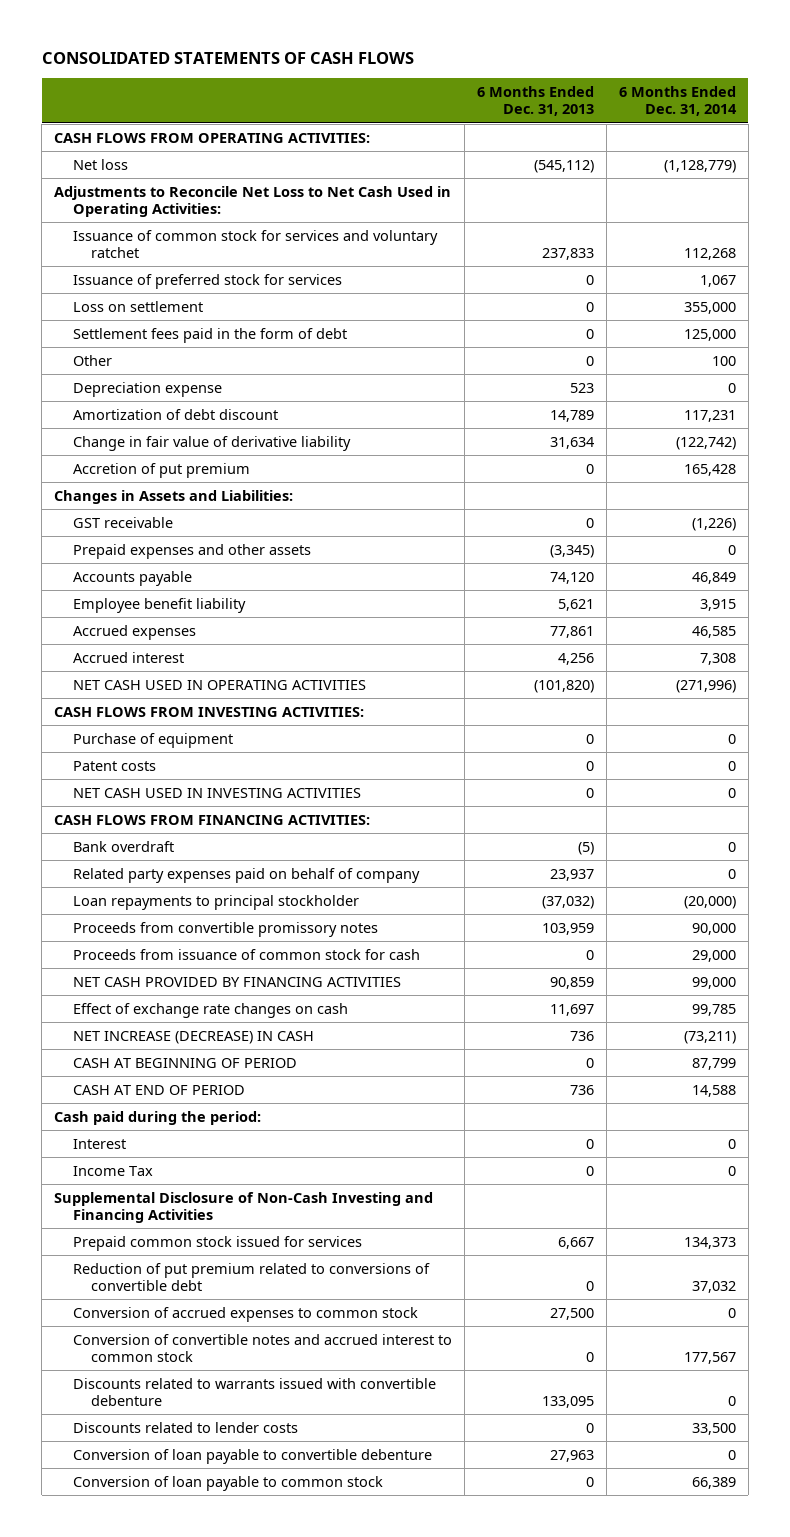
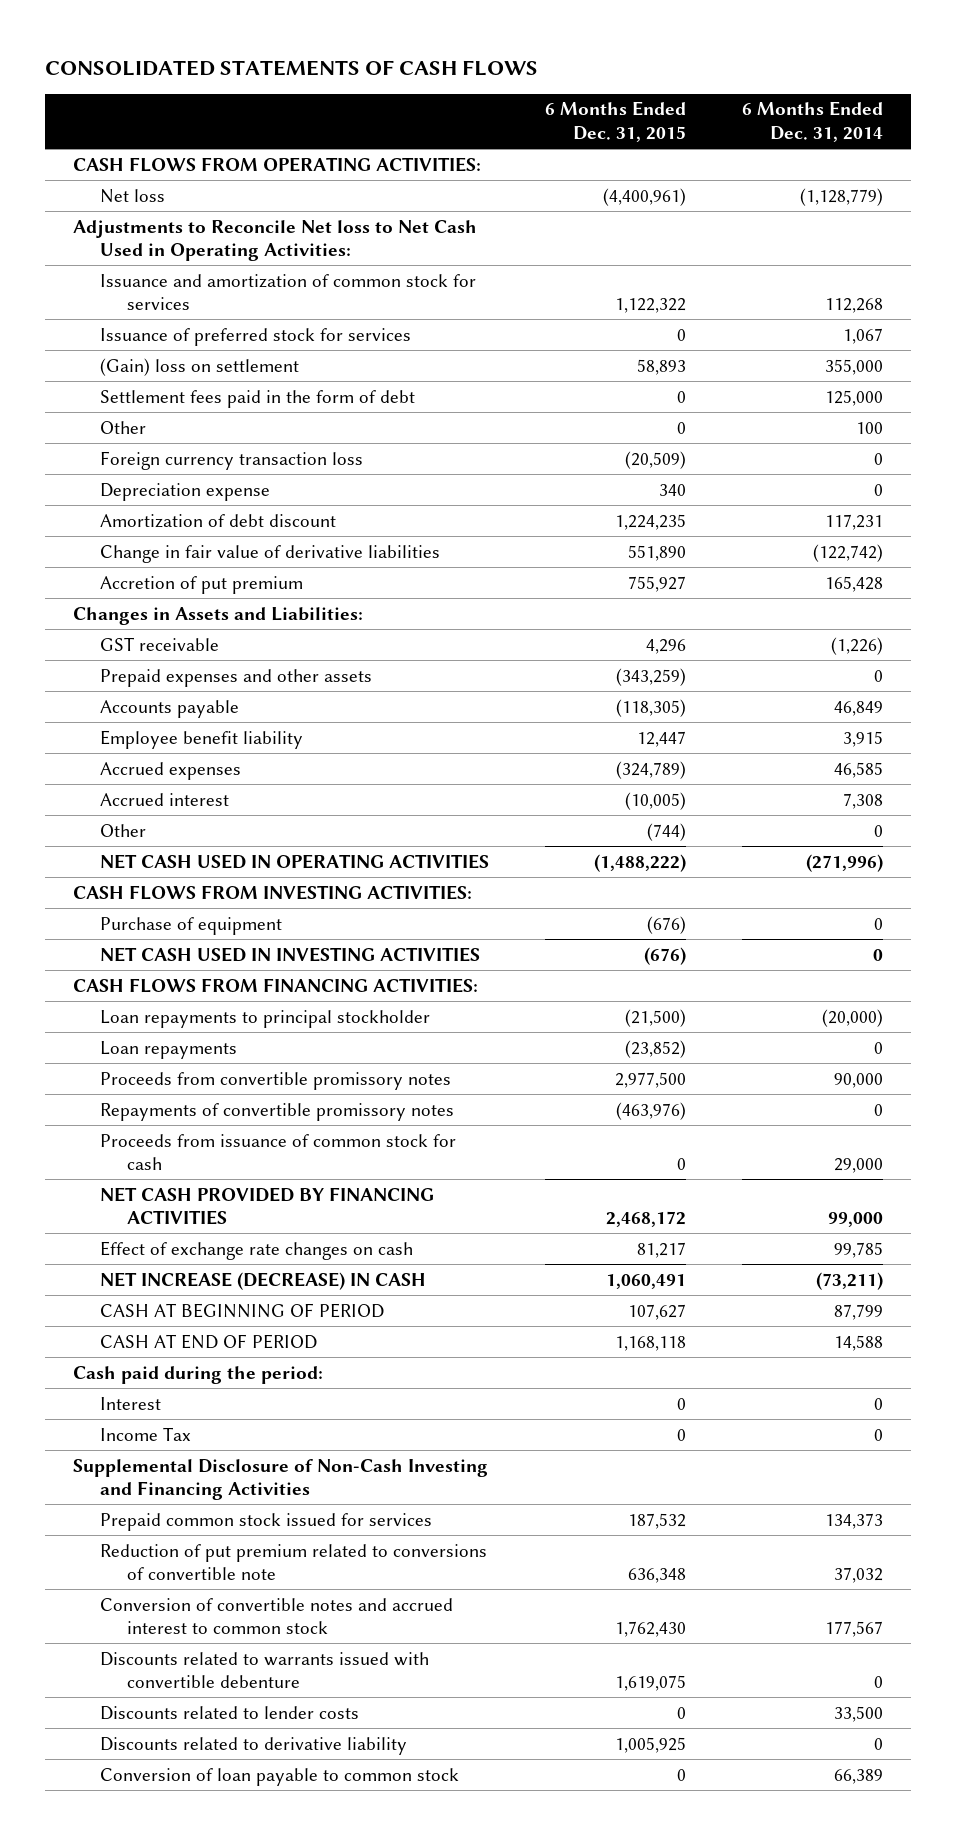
[476,86,594,117] 6 Months Ended Dec. 31, 2013 -> none
none -> [544,101,686,142] 6 Months Ended Dec. 31, 2015
[54,185,452,217] Adjustments to Reconcile Net Loss to Net Cash Used in Operating Activities: -> [73,219,478,261] Adjustments to Reconcile Net loss to Net Cash Used in Operating Activities:
[72,229,438,258] Issuance of common stock for services and voluntary ratchet -> [100,273,477,310] Issuance and amortization of common stock for services
[72,300,203,312] Loss on settlement -> [100,357,300,376] (Gain) loss on settlement
none -> [100,450,364,470] Foreign currency transaction loss
[72,435,351,451] Change in fair value of derivative liability -> [100,544,441,563] Change in fair value of derivative liabilities
none -> [100,823,147,837] Other
[72,760,156,771] Patent costs -> none
[72,840,174,852] Bank overdraft -> none
[72,867,420,883] Related party expenses paid on behalf of company -> none
none -> [100,1040,238,1059] Loan repayments
none -> [100,1102,455,1121] Repayments of convertible promissory notes
[72,1306,418,1322] Conversion of accrued expenses to common stock -> none
[72,1262,430,1291] Reduction of put premium related to conversions of convertible debt -> [100,1543,488,1580] Reduction of put premium related to conversions of convertible note
[72,1448,432,1464] Conversion of loan payable to convertible debenture -> none
none -> [100,1736,408,1755] Discounts related to derivative liability

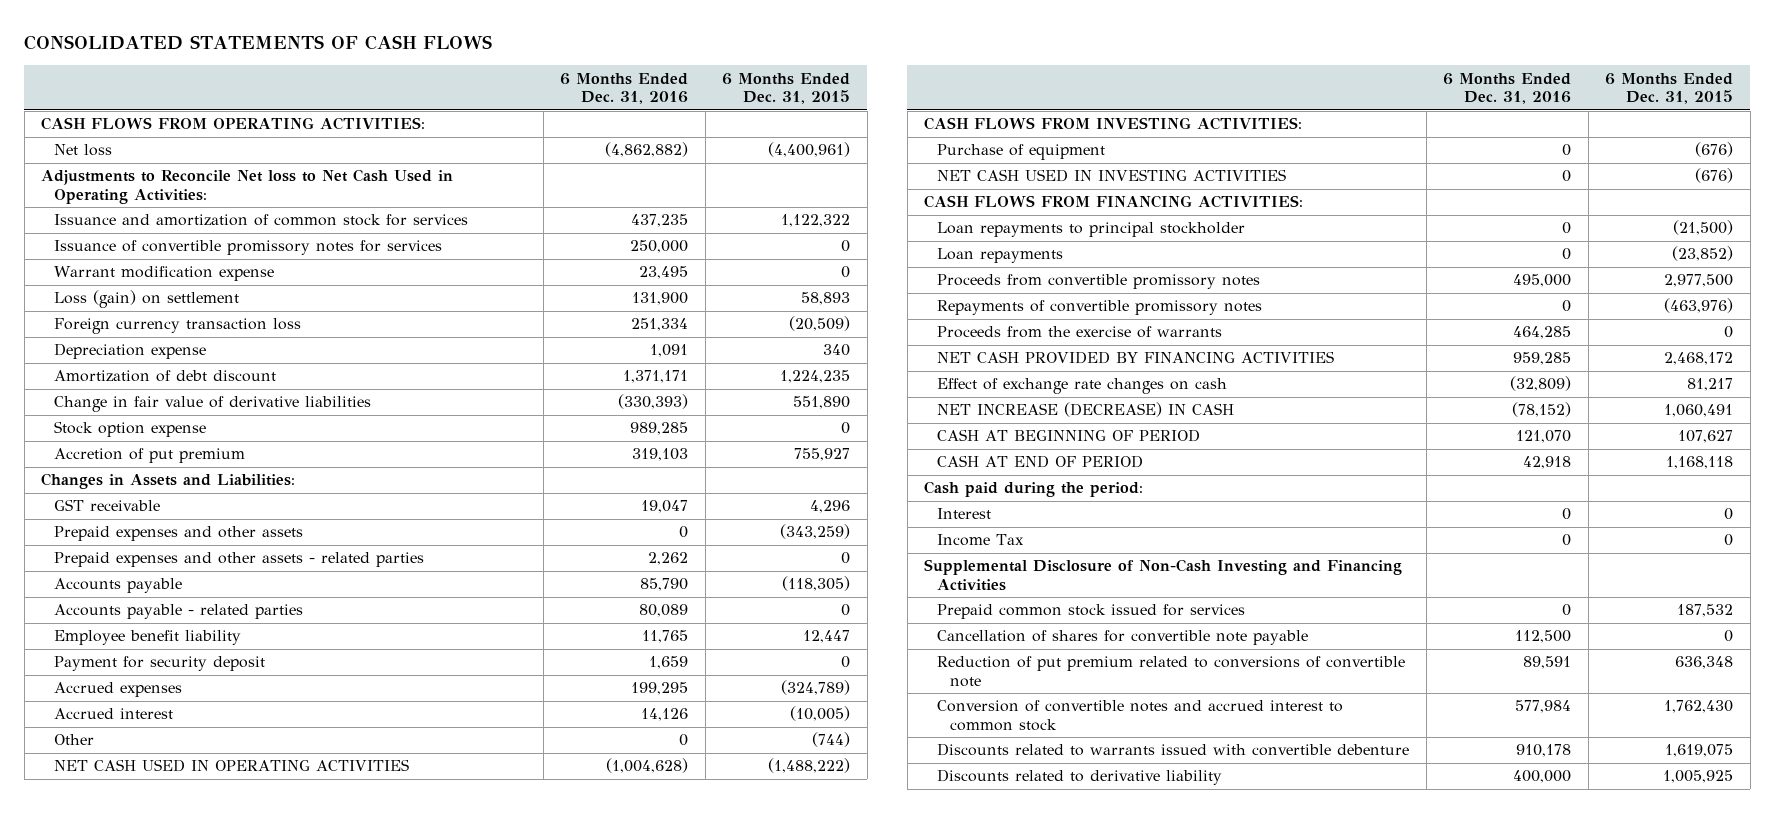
[741,101,883,142] 6 Months Ended Dec. 31, 2014 -> none
none -> [560,72,689,105] 6 Months Ended Dec. 31, 2016
[100,327,412,346] Issuance of preferred stock for services -> none
[100,389,416,408] Settlement fees paid in the form of debt -> none
[100,420,147,434] Other -> none
none -> [54,240,443,256] Issuance of convertible promissory notes for services
none -> [54,266,275,282] Warrant modification expense
[100,357,300,376] (Gain) loss on settlement -> [54,290,240,309] Loss (gain) on settlement
none -> [54,421,207,438] Stock option expense
none -> [54,552,425,568] Prepaid expenses and other assets - related parties
none -> [54,604,304,620] Accounts payable - related parties
none -> [54,656,266,672] Payment for security deposit
[100,1133,457,1170] Proceeds from issuance of common stock for cash -> none
none -> [937,326,1223,339] Proceeds from the exercise of warrants
none -> [937,630,1309,646] Cancellation of shares for convertible note payable
[100,1705,360,1720] Discounts related to lender costs -> none
[100,1767,460,1786] Conversion of loan payable to common stock -> none

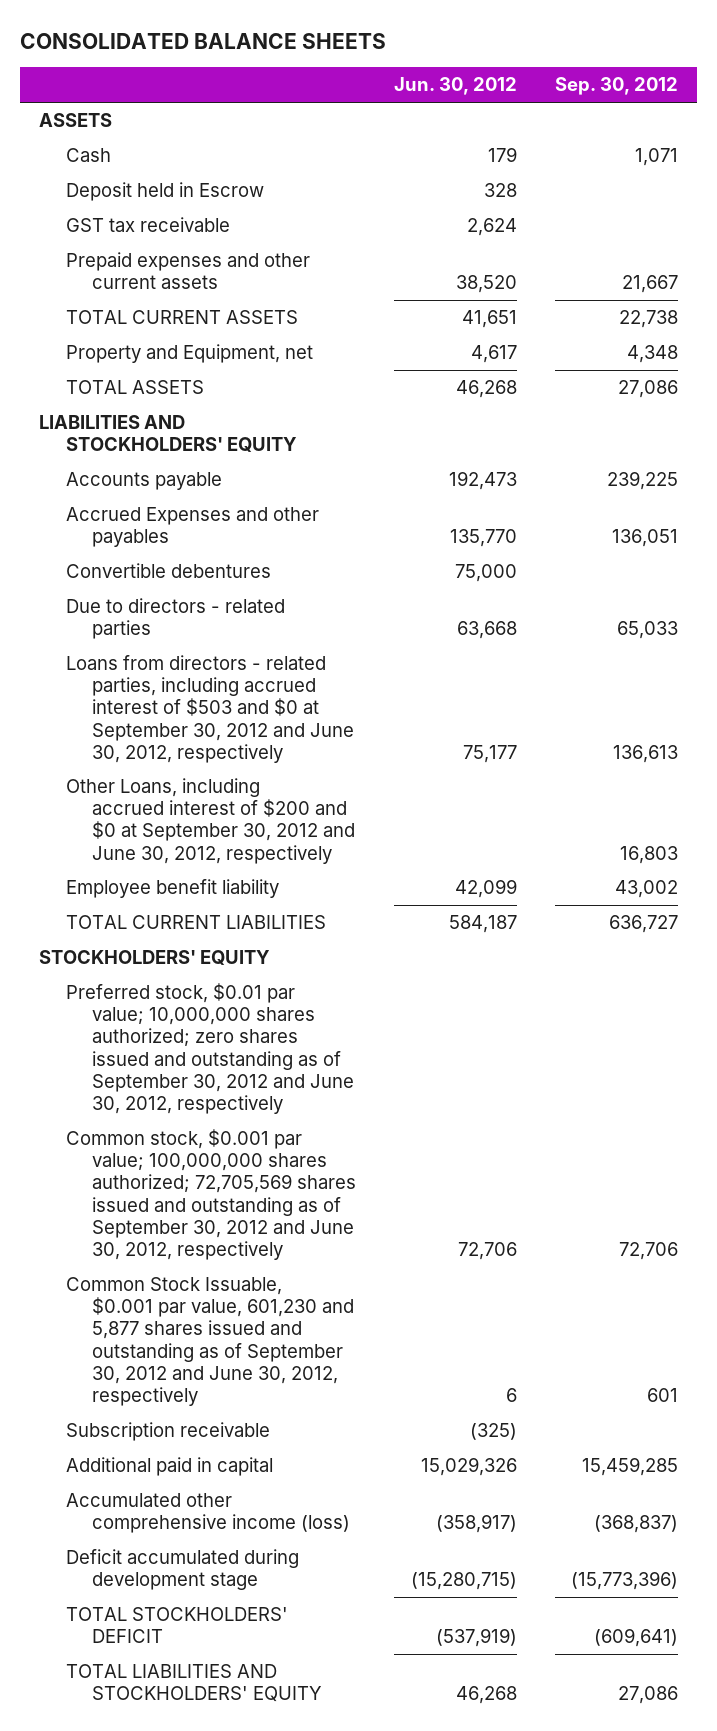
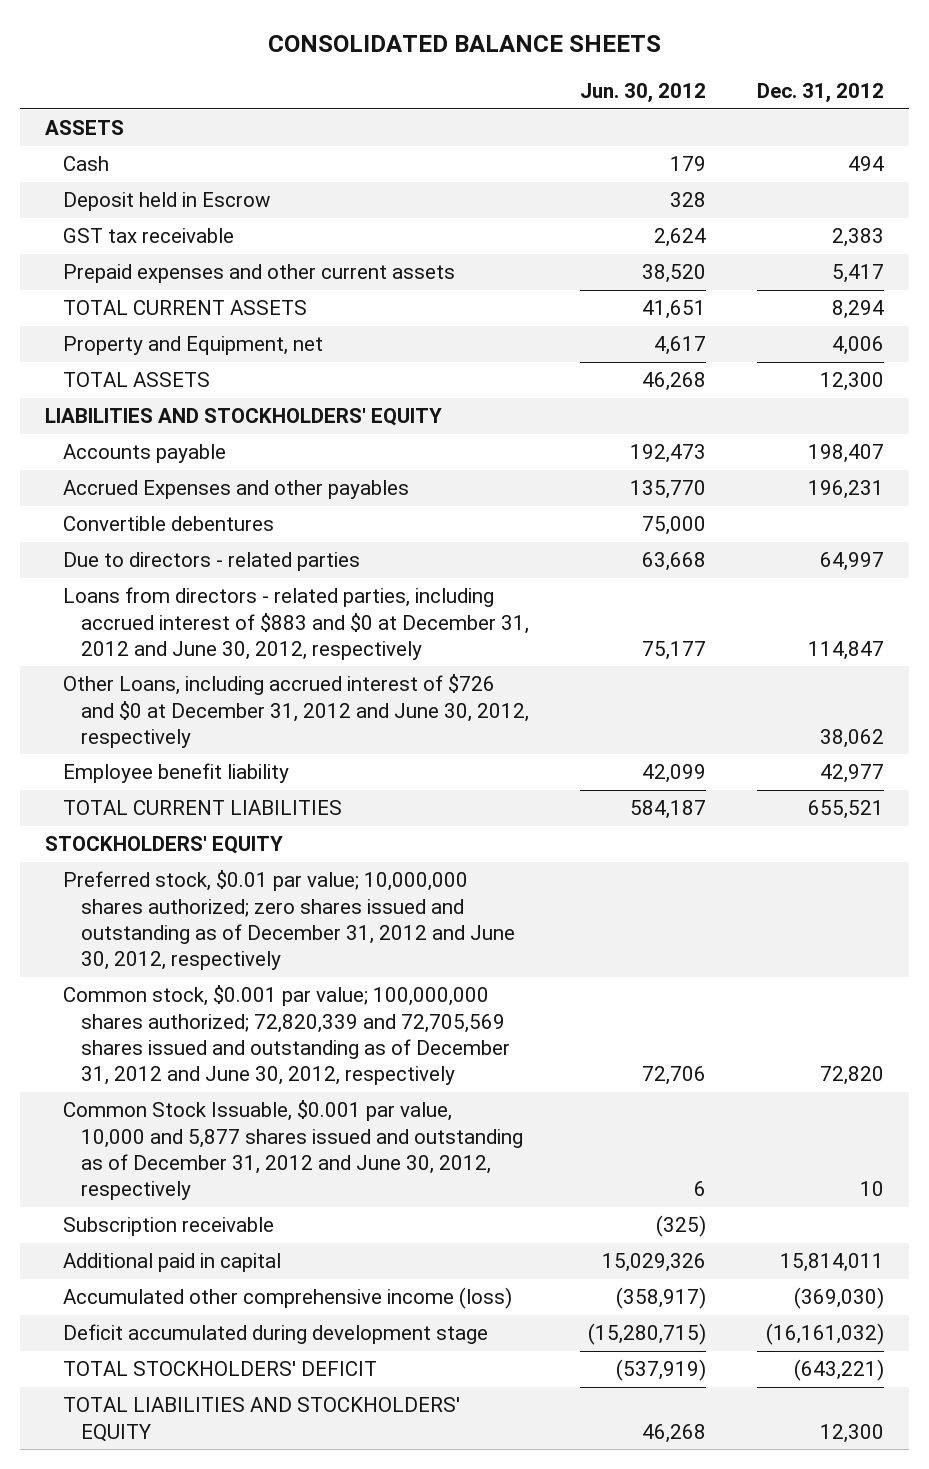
[555,77,679,96] Sep. 30, 2012 -> none
none -> [756,83,884,104] Dec. 31, 2012
[65,655,355,763] Loans from directors - related parties, including accrued interest of $503 and $0 at September 30, 2012 and June 30, 2012, respectively -> [63,587,529,660] Loans from directors - related parties, including accrued interest of $883 and $0 at December 31, 2012 and June 30, 2012, respectively
[65,778,356,864] Other Loans, including accrued interest of $200 and $0 at September 30, 2012 and June 30, 2012, respectively -> [63,674,529,748] Other Loans, including accrued interest of $726 and $0 at December 31, 2012 and June 30, 2012, respectively
[65,983,355,1114] Preferred stock, $0.01 par value; 10,000,000 shares authorized; zero shares issued and outstanding as of September 30, 2012 and June 30, 2012, respectively -> [63,870,515,970] Preferred stock, $0.01 par value; 10,000,000 shares authorized; zero shares issued and outstanding as of December 31, 2012 and June 30, 2012, respectively
[65,1129,357,1260] Common stock, $0.001 par value; 100,000,000 shares authorized; 72,705,569 shares issued and outstanding as of September 30, 2012 and June 30, 2012, respectively -> [63,985,510,1085] Common stock, $0.001 par value; 100,000,000 shares authorized; 72,820,339 and 72,705,569 shares issued and outstanding as of December 31, 2012 and June 30, 2012, respectively
[65,1277,355,1406] Common Stock Issuable, $0.001 par value, 601,230 and 5,877 shares issued and outstanding as of September 30, 2012 and June 30, 2012, respectively -> [63,1100,523,1200] Common Stock Issuable, $0.001 par value, 10,000 and 5,877 shares issued and outstanding as of December 31, 2012 and June 30, 2012, respectively

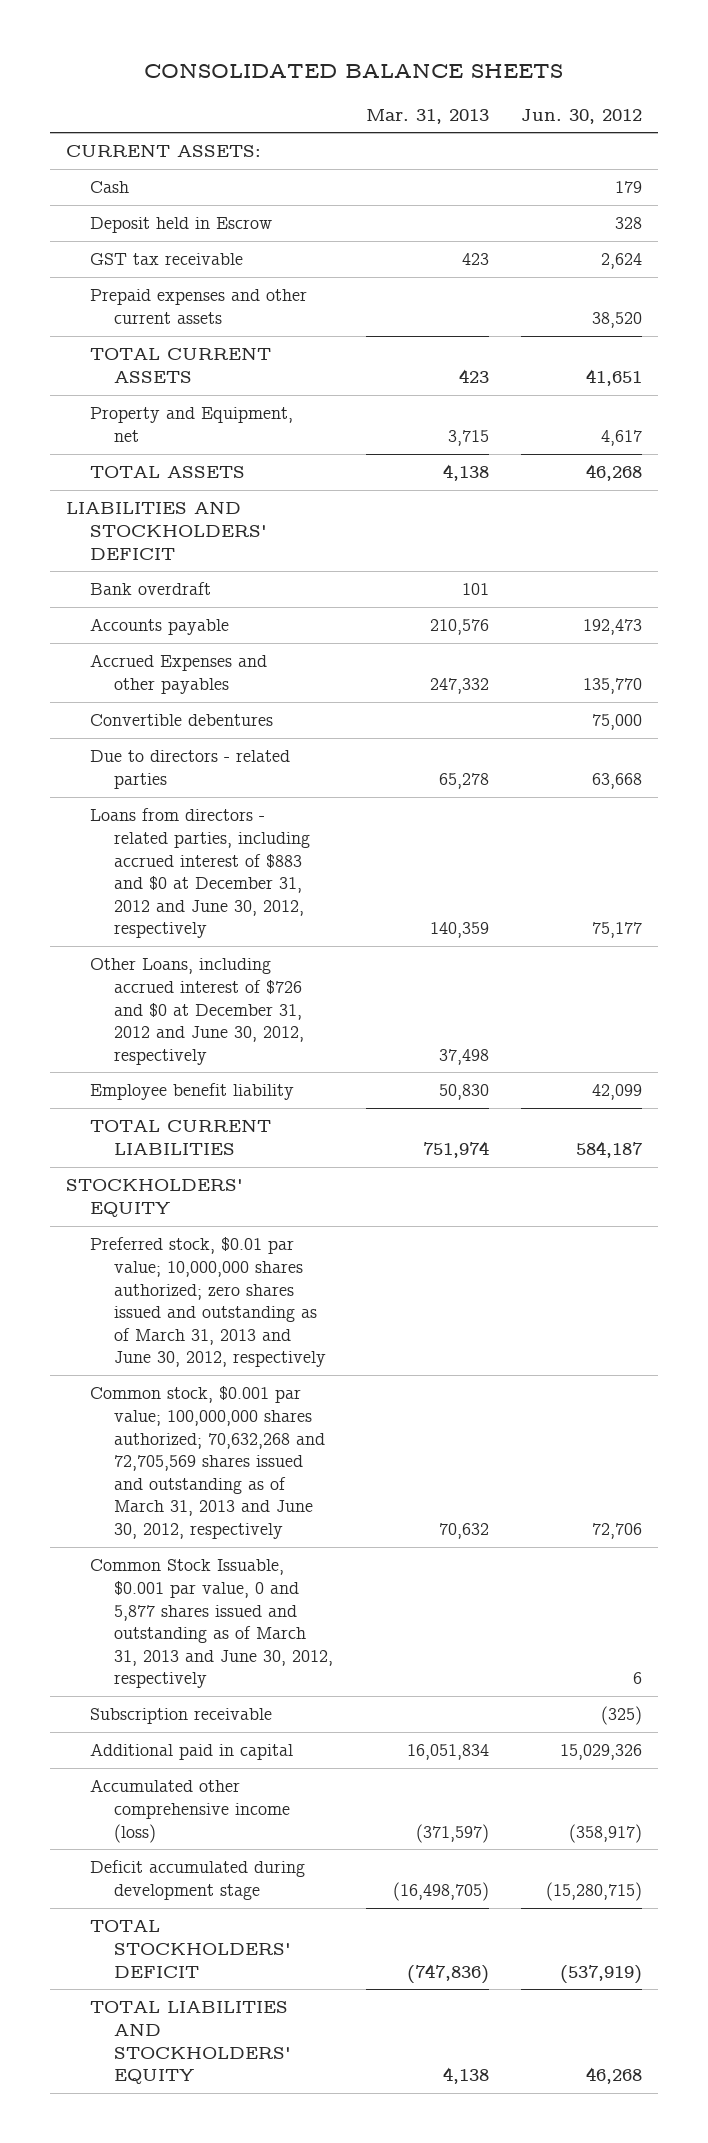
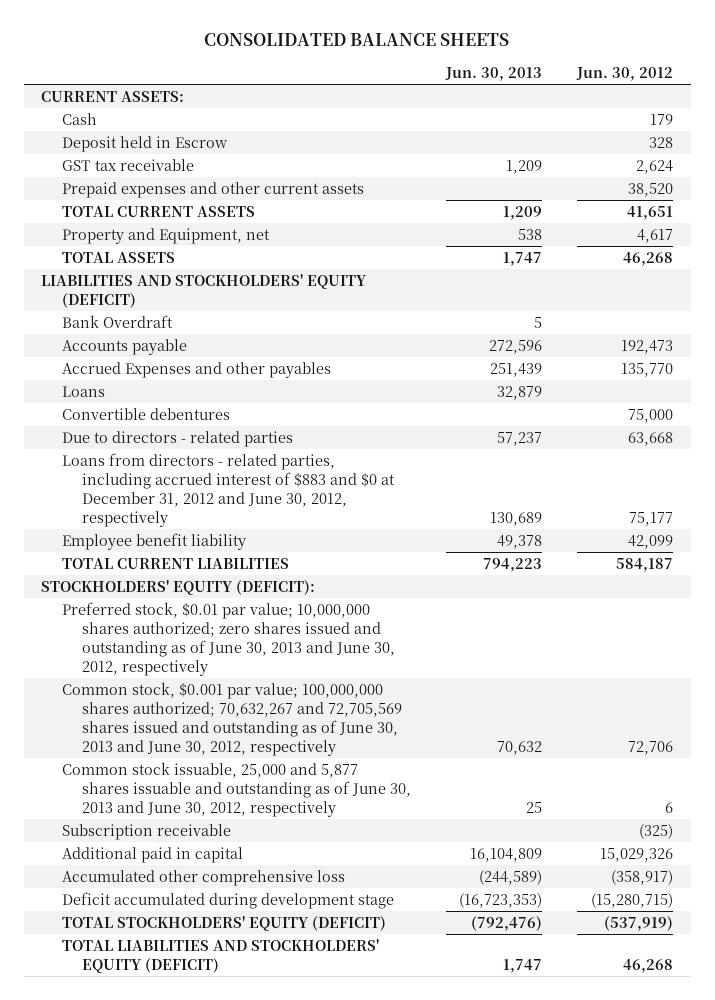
[365,108,489,124] Mar. 31, 2013 -> none
none -> [445,66,543,81] Jun. 30, 2013
[66,501,268,560] LIABILITIES AND STOCKHOLDERS' DEFICIT -> [41,273,368,308] LIABILITIES AND STOCKHOLDERS' EQUITY (DEFICIT)
[90,582,212,596] Bank overdraft -> [61,314,173,328] Bank Overdraft
none -> [61,385,105,397] Loans
[90,958,305,1065] Other Loans, including accrued interest of $726 and $0 at December 31, 2012 and June 30, 2012, respectively -> none
[66,1179,244,1217] STOCKHOLDERS' EQUITY -> [41,579,316,595] STOCKHOLDERS' EQUITY (DEFICIT):
[90,1237,327,1368] Preferred stock, $0.01 par value; 10,000,000 shares authorized; zero shares issued and outstanding as of March 31, 2013 and June 30, 2012, respectively -> [61,601,396,676] Preferred stock, $0.01 par value; 10,000,000 shares authorized; zero shares issued and outstanding as of June 30, 2013 and June 30, 2012, respectively
[90,1386,326,1540] Common stock, $0.001 par value; 100,000,000 shares authorized; 70,632,268 and 72,705,569 shares issued and outstanding as of March 31, 2013 and June 30, 2012, respectively -> [61,681,403,756] Common stock, $0.001 par value; 100,000,000 shares authorized; 70,632,267 and 72,705,569 shares issued and outstanding as of June 30, 2013 and June 30, 2012, respectively
[90,1559,334,1689] Common Stock Issuable, $0.001 par value, 0 and 5,877 shares issued and outstanding as of March 31, 2013 and June 30, 2012, respectively -> [61,761,412,817] Common stock issuable, 25,000 and 5,877 shares issuable and outstanding as of June 30, 2013 and June 30, 2012, respectively
[90,1779,291,1843] Accumulated other comprehensive income (loss) -> [61,869,345,886] Accumulated other comprehensive loss
[90,1920,292,1978] TOTAL STOCKHOLDERS' DEFICIT -> [61,915,386,931] TOTAL STOCKHOLDERS' EQUITY (DEFICIT)
[90,2001,292,2085] TOTAL LIABILITIES AND STOCKHOLDERS' EQUITY -> [61,938,379,973] TOTAL LIABILITIES AND STOCKHOLDERS' EQUITY (DEFICIT)

